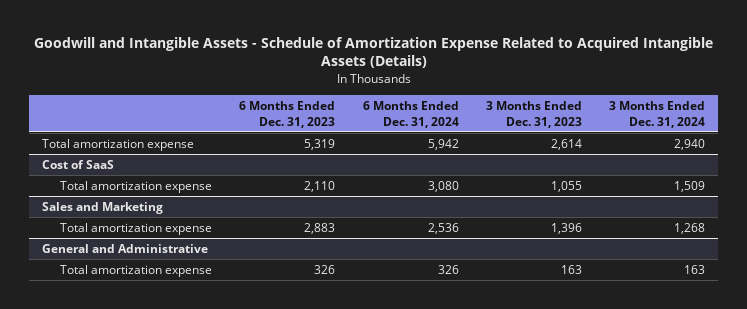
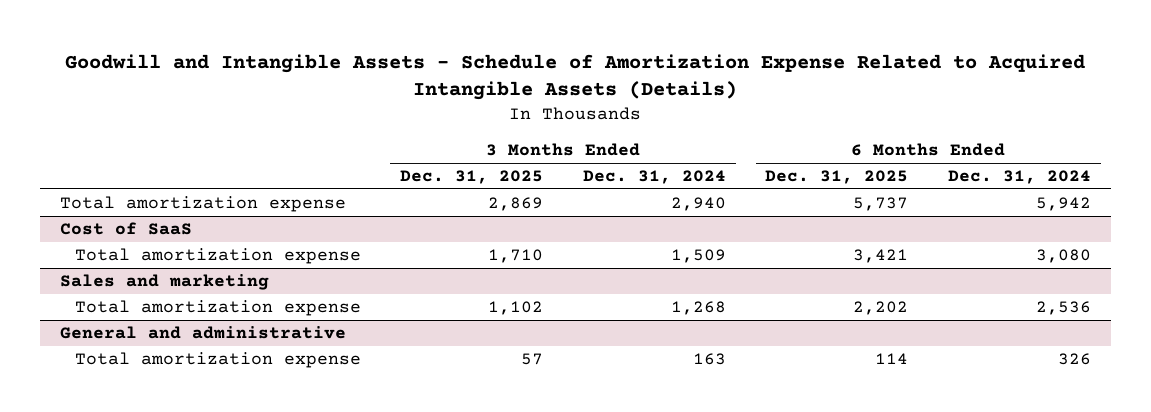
[239,100,336,128] 6 Months Ended Dec. 31, 2023 -> none
[485,100,582,128] 3 Months Ended Dec. 31, 2023 -> none
none -> [400,170,544,185] Dec. 31, 2025
none -> [765,170,909,185] Dec. 31, 2025
[42,201,164,214] Sales and Marketing -> [59,274,269,291] Sales and marketing
[42,243,209,253] General and Administrative -> [59,326,346,340] General and administrative

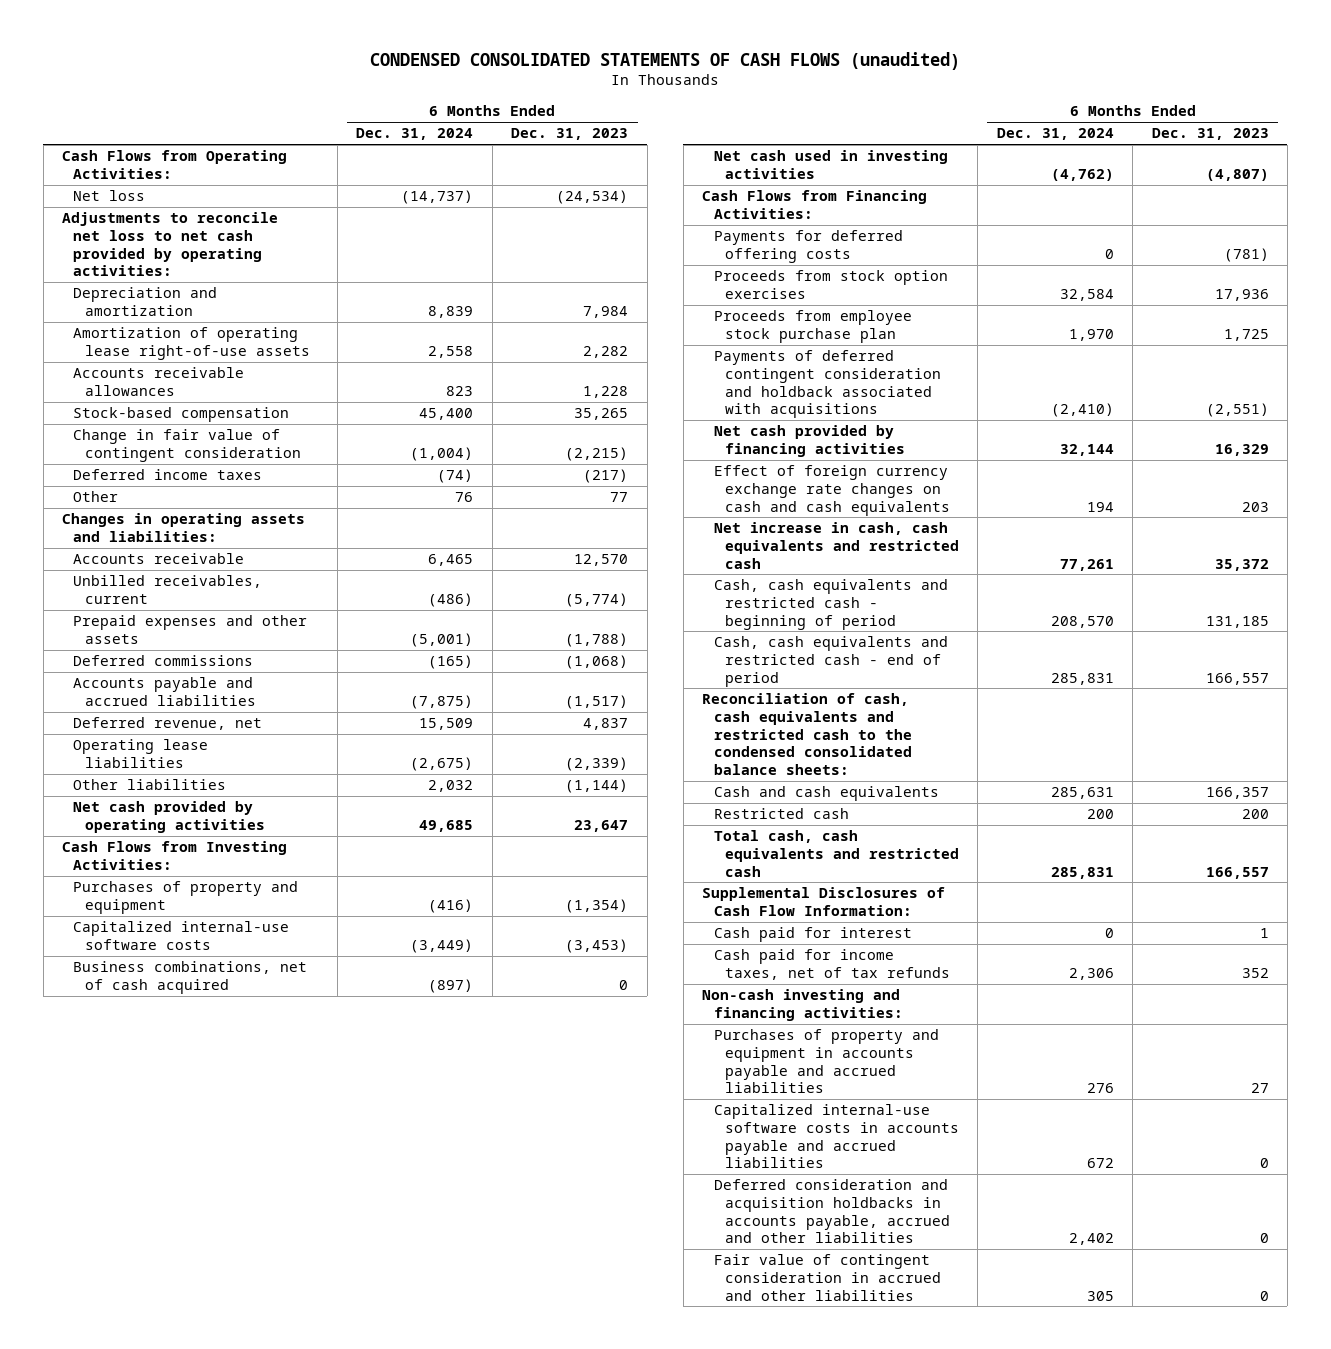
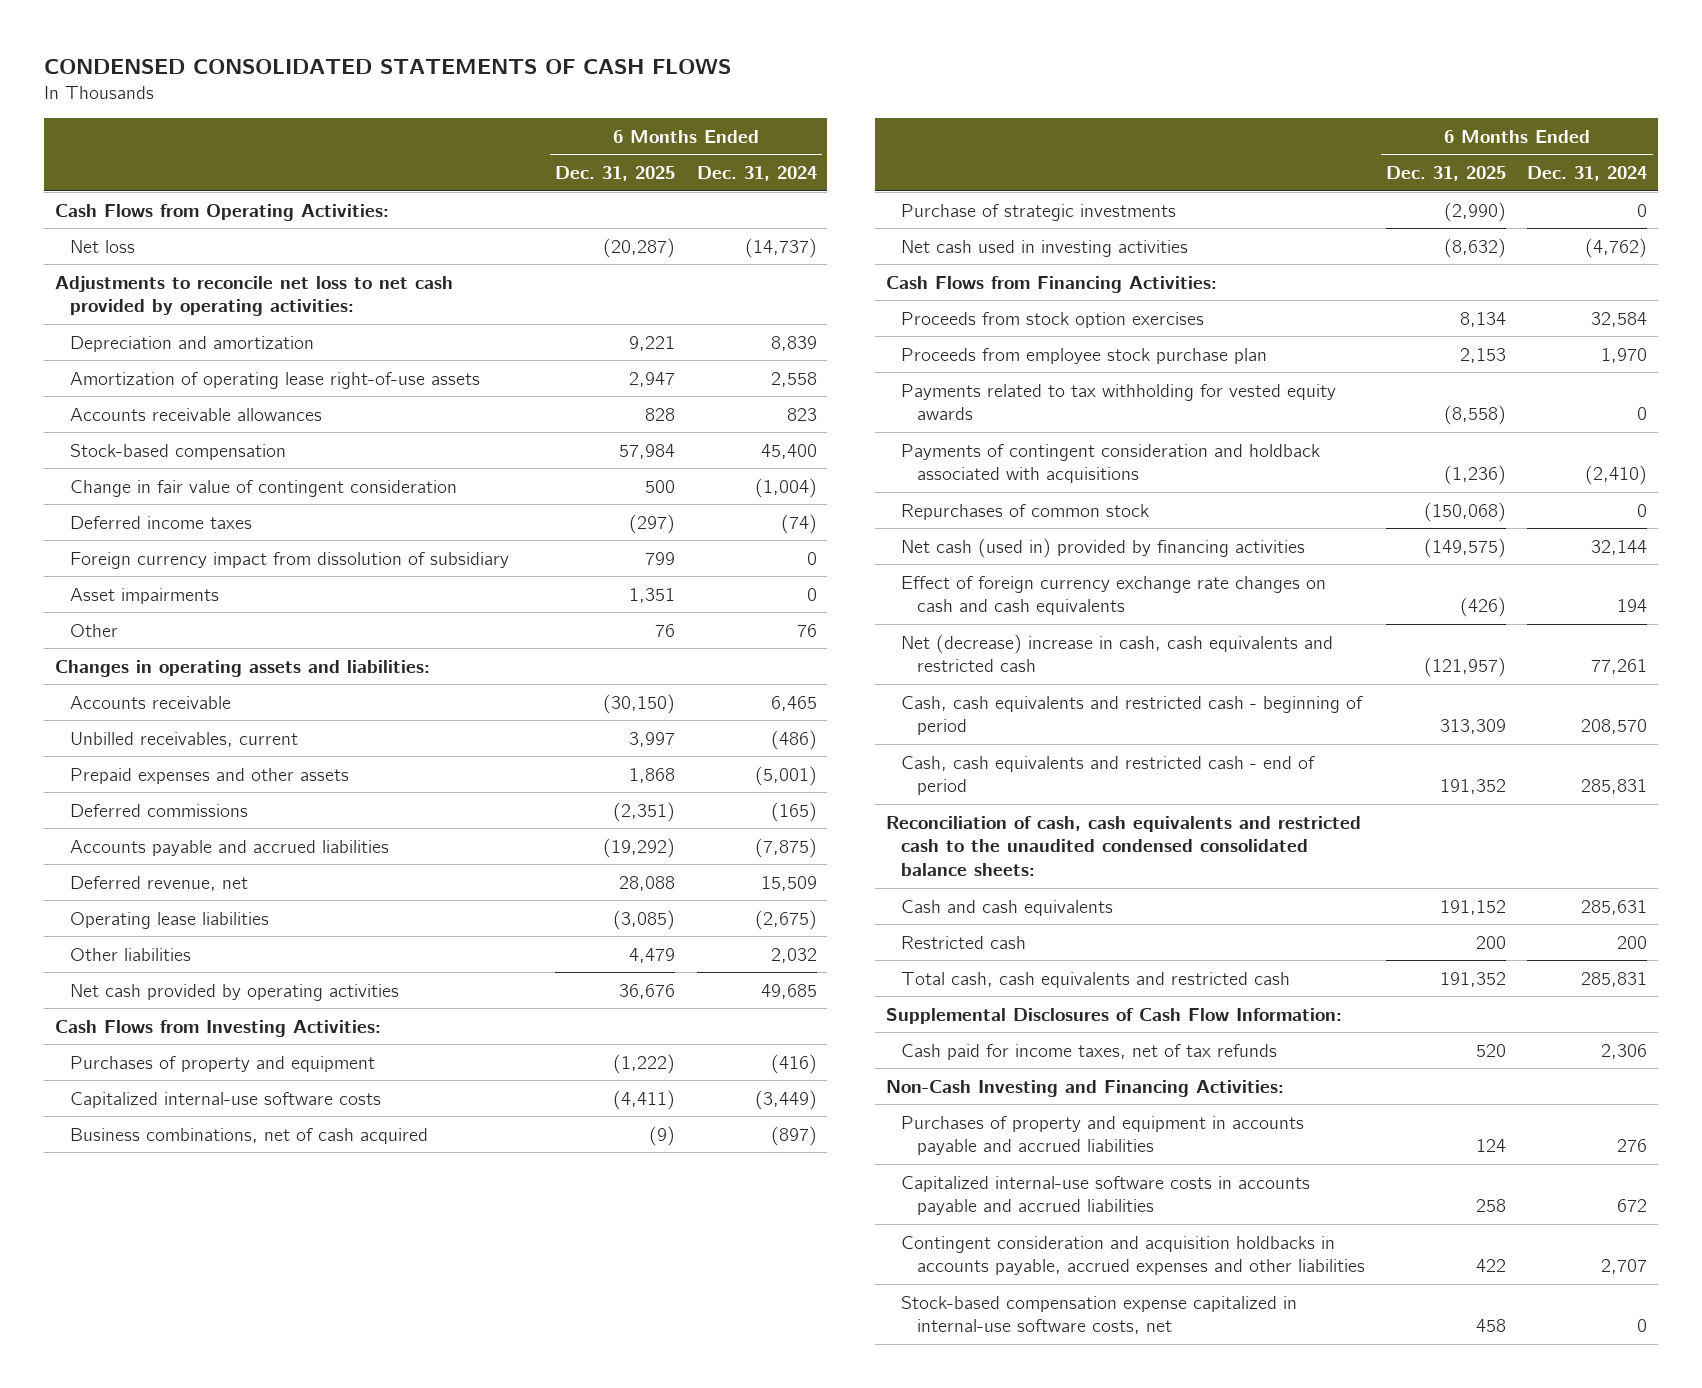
[370,51,961,70] CONDENSED CONSOLIDATED STATEMENTS OF CASH FLOWS (unaudited) -> [44,58,732,74] CONDENSED CONSOLIDATED STATEMENTS OF CASH FLOWS
[511,128,629,141] Dec. 31, 2023 -> none
none -> [555,166,676,182] Dec. 31, 2025
none -> [70,551,510,569] Foreign currency impact from dissolution of subsidiary
none -> [70,587,220,604] Asset impairments
none -> [901,203,1177,221] Purchase of strategic investments
[713,230,903,263] Payments for deferred offering costs -> none
none -> [901,383,1337,421] Payments related to tax withholding for vested equity awards
[713,350,942,419] Payments of deferred contingent consideration and holdback associated with acquisitions -> [901,443,1321,484] Payments of contingent consideration and holdback associated with acquisitions
none -> [901,503,1150,520] Repurchases of common stock
[713,425,906,457] Net cash provided by financing activities -> [901,537,1306,558] Net cash (used in) provided by financing activities
[713,522,960,569] Net increase in cash, cash equivalents and restricted cash -> [901,633,1334,673] Net (decrease) increase in cash, cash equivalents and restricted cash
[702,693,912,776] Reconciliation of cash, cash equivalents and restricted cash to the condensed consolidated balance sheets: -> [885,815,1361,877] Reconciliation of cash, cash equivalents and restricted cash to the unaudited condensed consolidated balance sheets:
[713,927,912,943] Cash paid for interest -> none
[702,989,903,1021] Non-cash investing and financing activities: -> [885,1079,1284,1097] Non-Cash Investing and Financing Activities:
[713,1179,951,1244] Deferred consideration and acquisition holdbacks in accounts payable, accrued and other liabilities -> none
[713,1254,942,1301] Fair value of contingent consideration in accrued and other liabilities -> [901,1235,1365,1276] Contingent consideration and acquisition holdbacks in accounts payable, accrued expenses and other liabilities
[1086,1290,1114,1301] 305 -> [1601,1259,1648,1275] 2,707
none -> [901,1295,1298,1335] Stock-based compensation expense capitalized in internal-use software costs, net

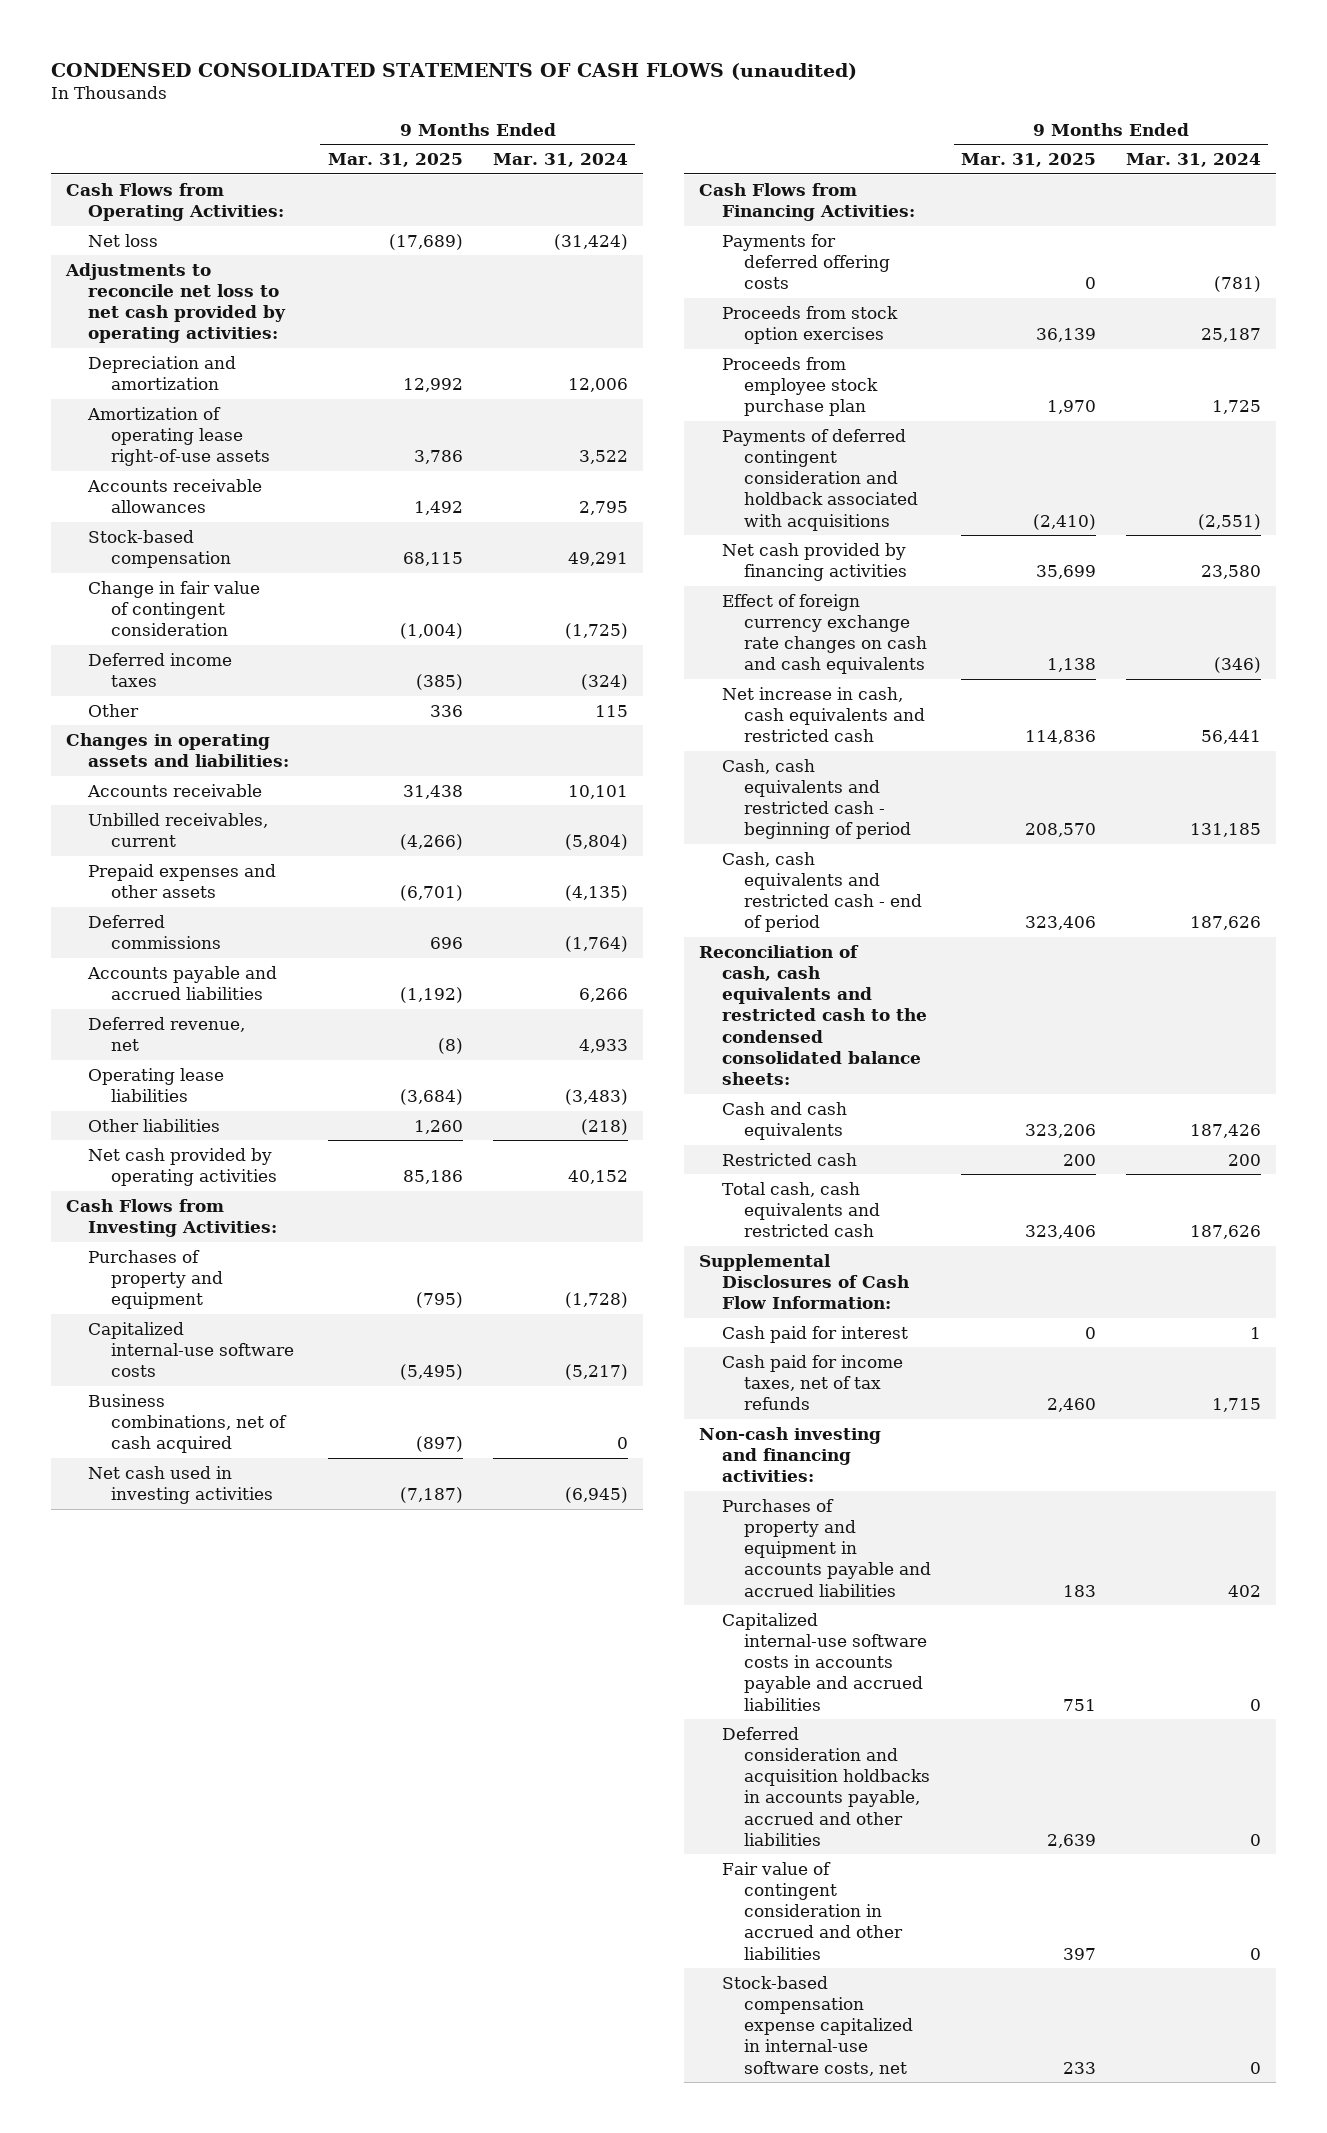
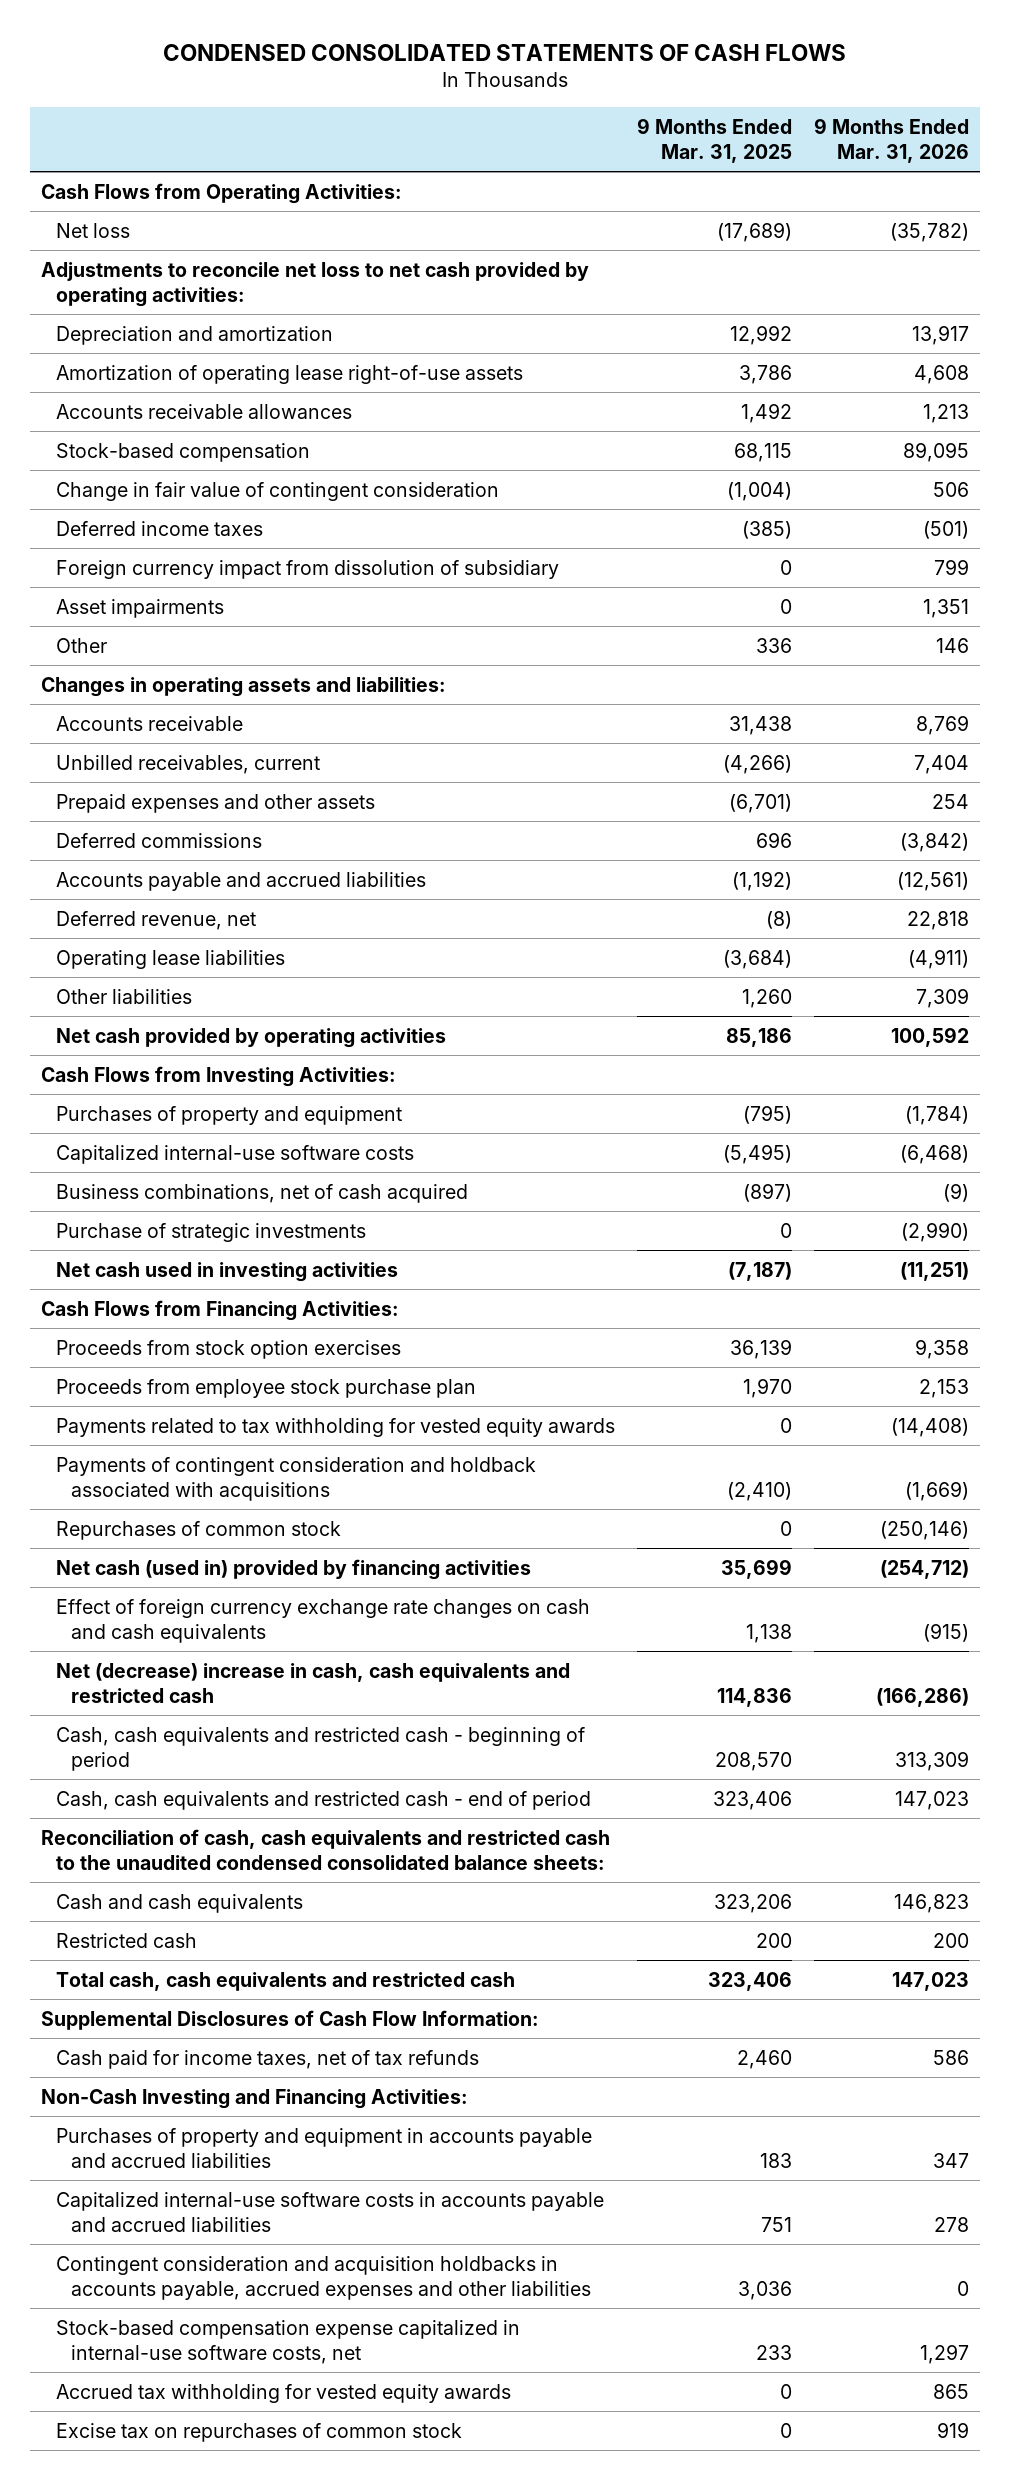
[50,62,857,80] CONDENSED CONSOLIDATED STATEMENTS OF CASH FLOWS (unaudited) -> [163,43,847,61] CONDENSED CONSOLIDATED STATEMENTS OF CASH FLOWS
[492,153,628,168] Mar. 31, 2024 -> none
none -> [814,117,970,164] 9 Months Ended Mar. 31, 2026
none -> [56,559,560,579] Foreign currency impact from dissolution of subsidiary
none -> [56,598,225,618] Asset impairments
none -> [56,1222,367,1242] Purchase of strategic investments
[721,233,891,290] Payments for deferred offering costs -> none
none -> [56,1417,616,1437] Payments related to tax withholding for vested equity awards
[721,428,919,531] Payments of deferred contingent consideration and holdback associated with acquisitions -> [56,1456,537,1502] Payments of contingent consideration and holdback associated with acquisitions
none -> [56,1520,342,1540] Repurchases of common stock
[721,542,908,581] Net cash provided by financing activities -> [56,1558,532,1580] Net cash (used in) provided by financing activities
[721,686,926,743] Net increase in cash, cash equivalents and restricted cash -> [56,1662,571,1704] Net (decrease) increase in cash, cash equivalents and restricted cash
[699,944,927,1086] Reconciliation of cash, cash equivalents and restricted cash to the condensed consolidated balance sheets: -> [41,1828,611,1871] Reconciliation of cash, cash equivalents and restricted cash to the unaudited condensed consolidated balance sheets:
[721,1325,908,1343] Cash paid for interest -> none
[699,1426,882,1483] Non-cash investing and financing activities: -> [41,2088,469,2109] Non-Cash Investing and Financing Activities:
[721,1726,931,1846] Deferred consideration and acquisition holdbacks in accounts payable, accrued and other liabilities -> none
[721,1861,904,1960] Fair value of contingent consideration in accrued and other liabilities -> [56,2255,591,2301] Contingent consideration and acquisition holdbacks in accounts payable, accrued expenses and other liabilities
[1063,1947,1097,1960] 397 -> [738,2281,793,2301] 3,036
none -> [56,2383,512,2403] Accrued tax withholding for vested equity awards
none -> [56,2422,463,2442] Excise tax on repurchases of common stock

